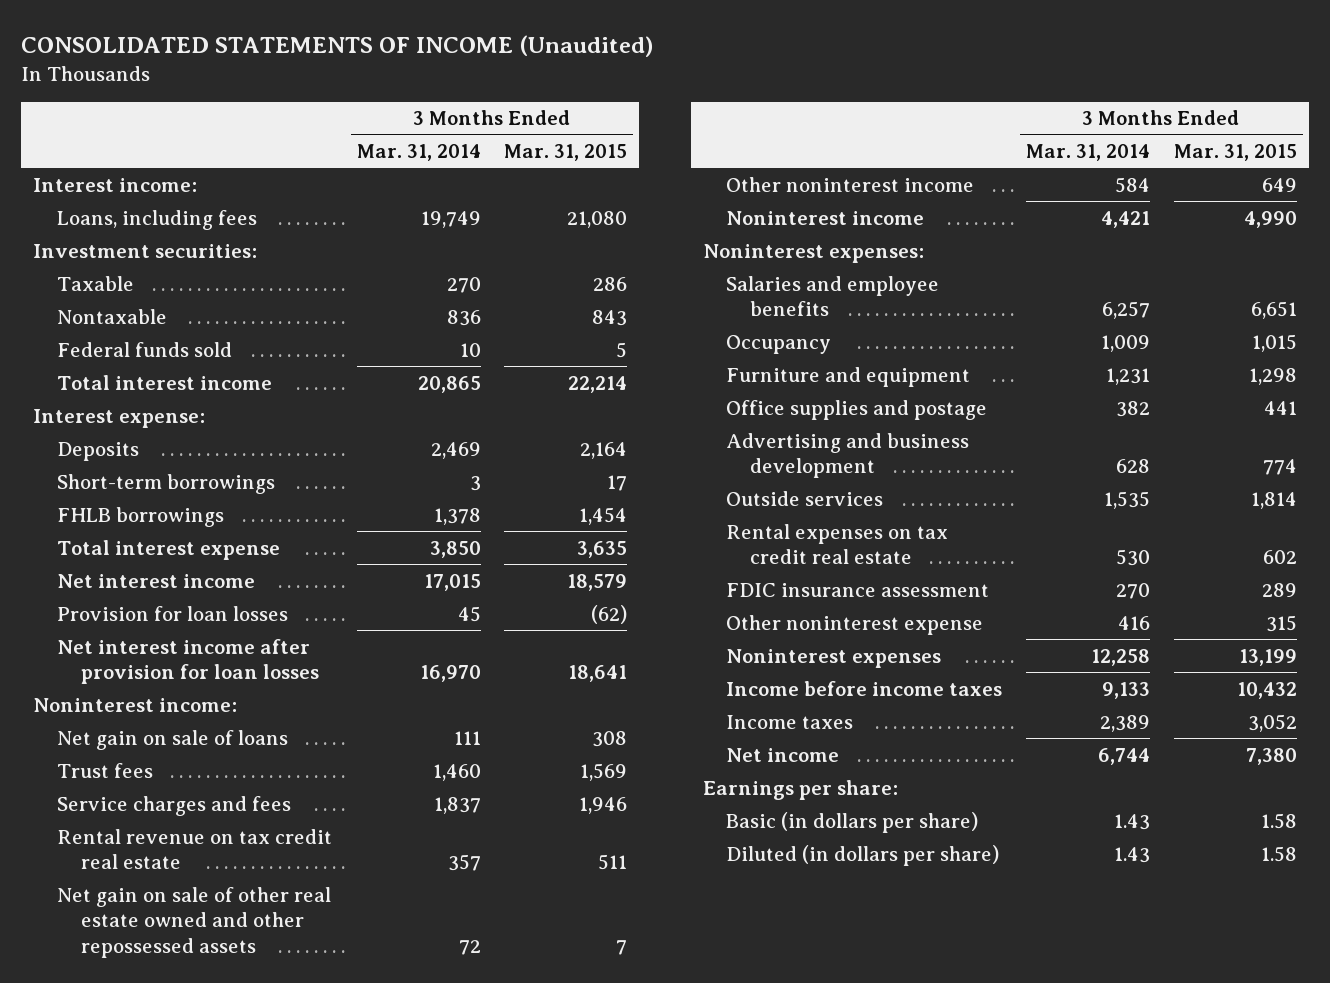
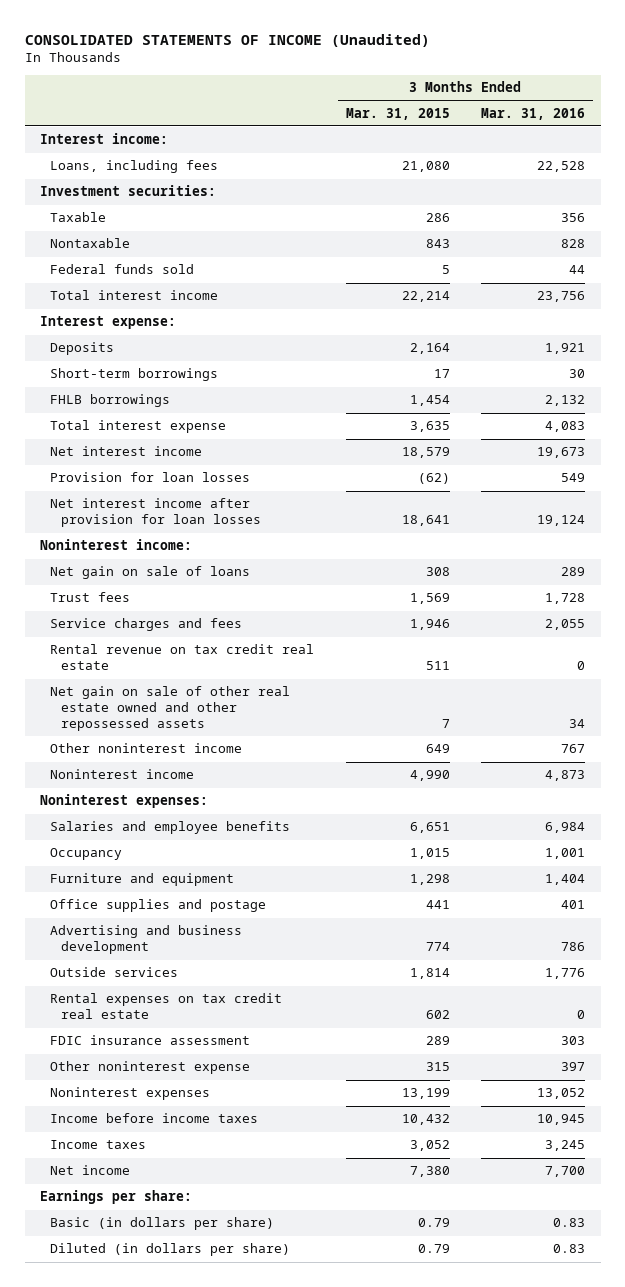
[356,143,481,161] Mar. 31, 2014 -> none
none -> [480,107,585,120] Mar. 31, 2016
[1260,812,1297,829] 1.58 -> [417,1218,450,1228] 0.79
[1260,845,1297,862] 1.58 -> [417,1244,450,1254] 0.79

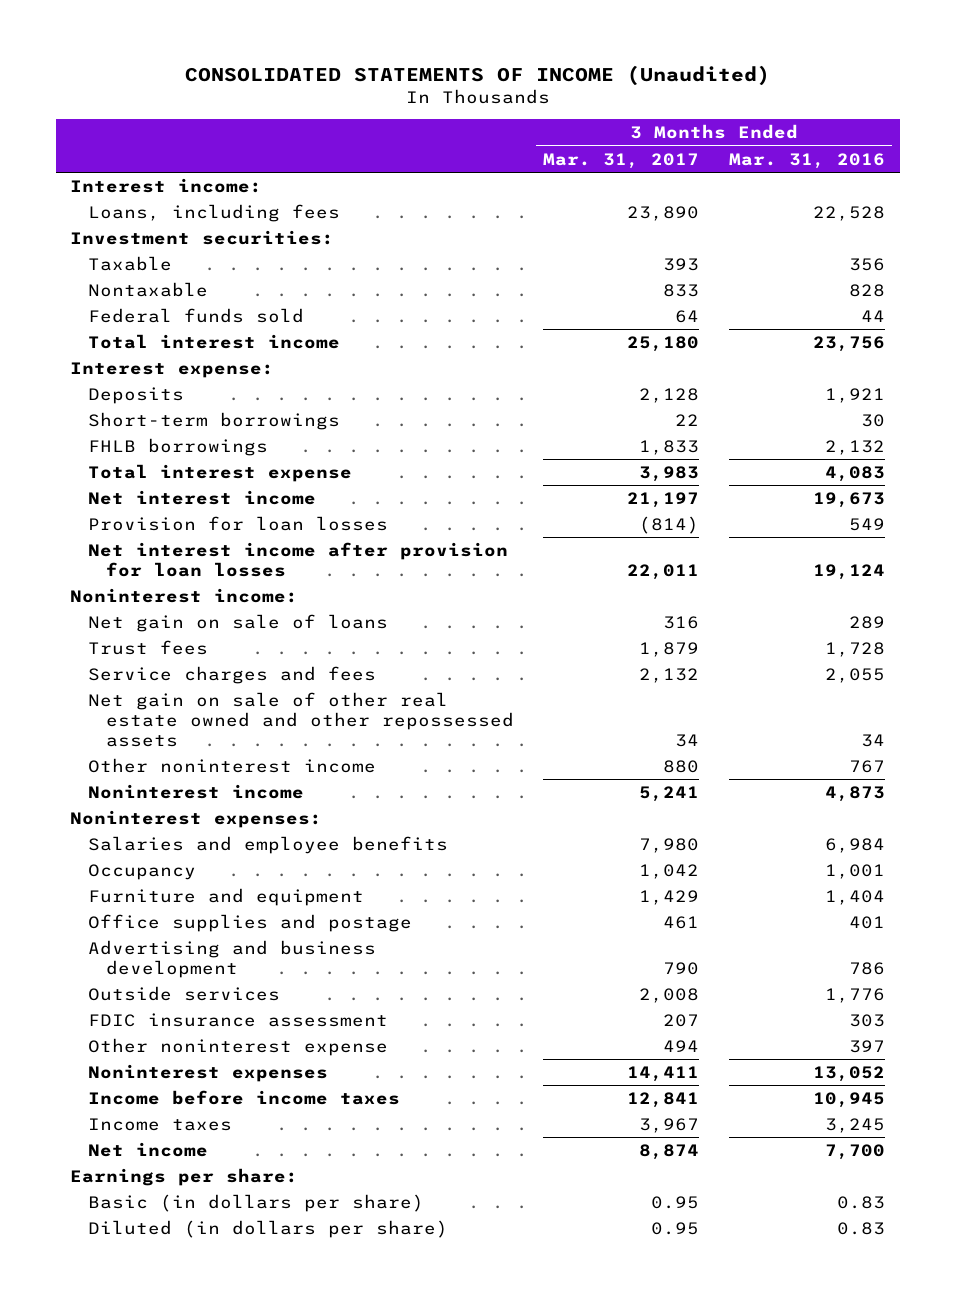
[345,107,450,120] Mar. 31, 2015 -> none
none -> [543,152,700,169] Mar. 31, 2017
[50,644,315,671] Rental revenue on tax credit real estate -> none
[50,993,283,1020] Rental expenses on tax credit real estate -> none

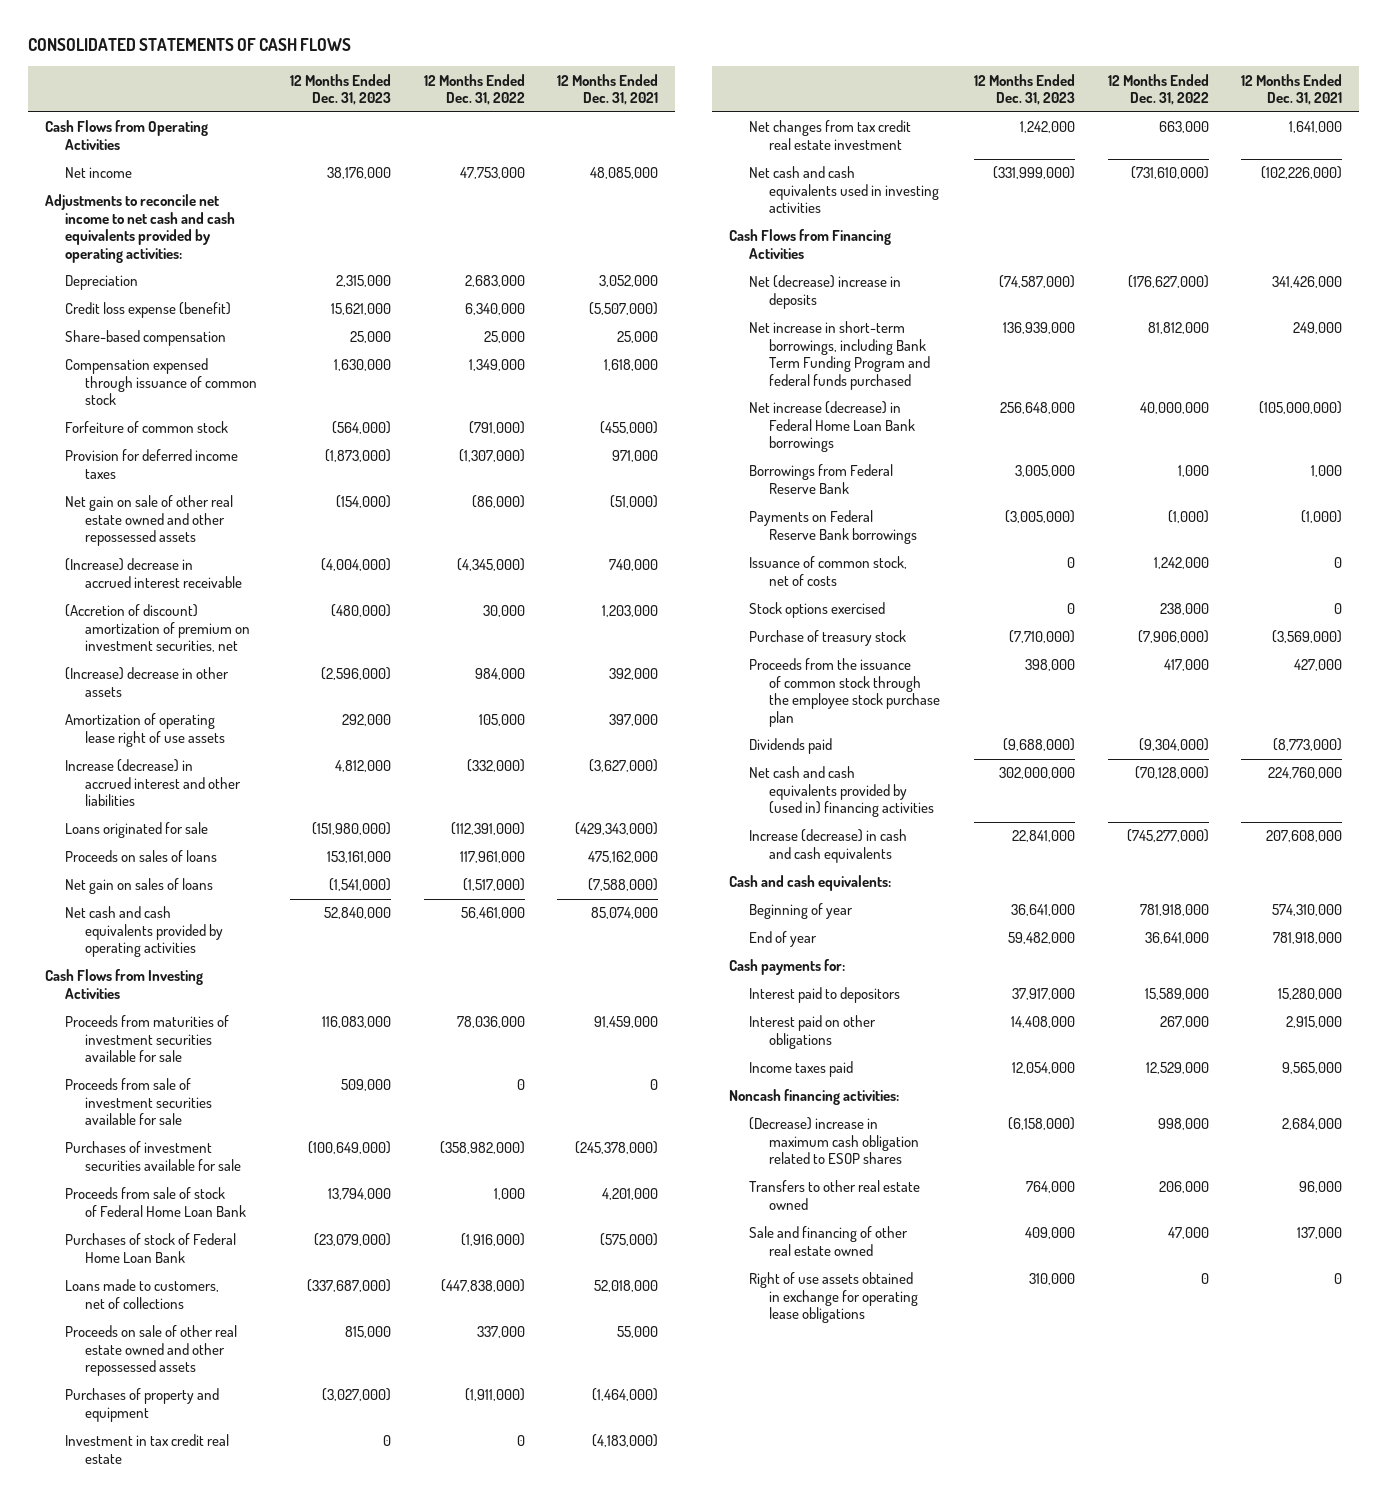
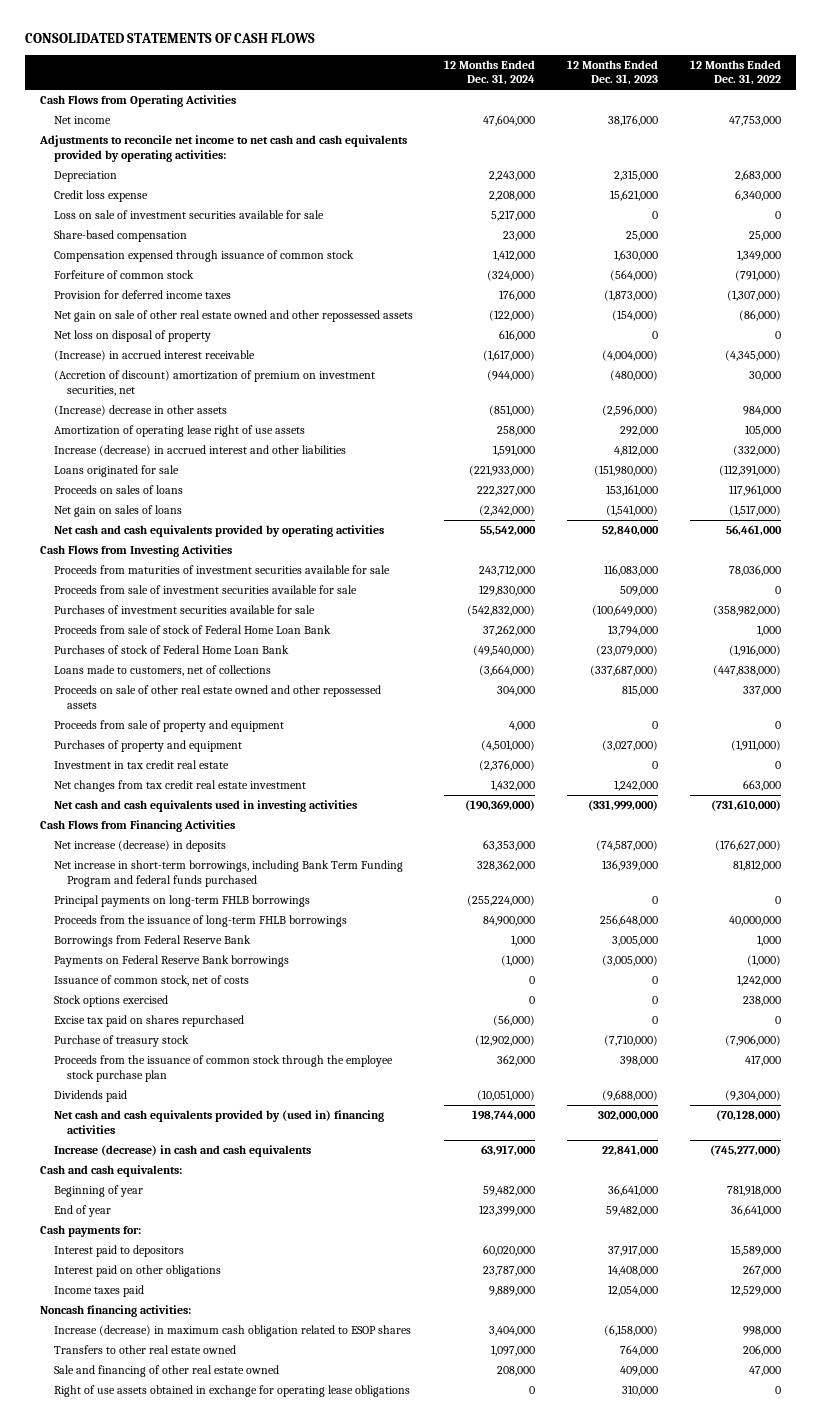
[557,73,659,106] 12 Months Ended Dec. 31, 2021 -> none
none -> [444,59,536,86] 12 Months Ended Dec. 31, 2024
[64,302,231,319] Credit loss expense (benefit) -> [53,190,148,203] Credit loss expense
none -> [53,210,324,220] Loss on sale of investment securities available for sale
none -> [53,330,211,343] Net loss on disposal of property
[64,558,242,588] (Increase) decrease in accrued interest receivable -> [53,350,255,362] (Increase) in accrued interest receivable
none -> [53,720,284,733] Proceeds from sale of property and equipment
[748,275,901,309] Net (decrease) increase in deposits -> [53,840,226,853] Net increase (decrease) in deposits
none -> [53,895,310,908] Principal payments on long-term FHLB borrowings
[748,401,915,453] Net increase (decrease) in Federal Home Loan Bank borrowings -> [53,915,347,928] Proceeds from the issuance of long-term FHLB borrowings
none -> [53,1015,244,1028] Excise tax paid on shares repurchased
[748,1117,919,1165] (Decrease) increase in maximum cash obligation related to ESOP shares -> [53,1325,411,1338] Increase (decrease) in maximum cash obligation related to ESOP shares

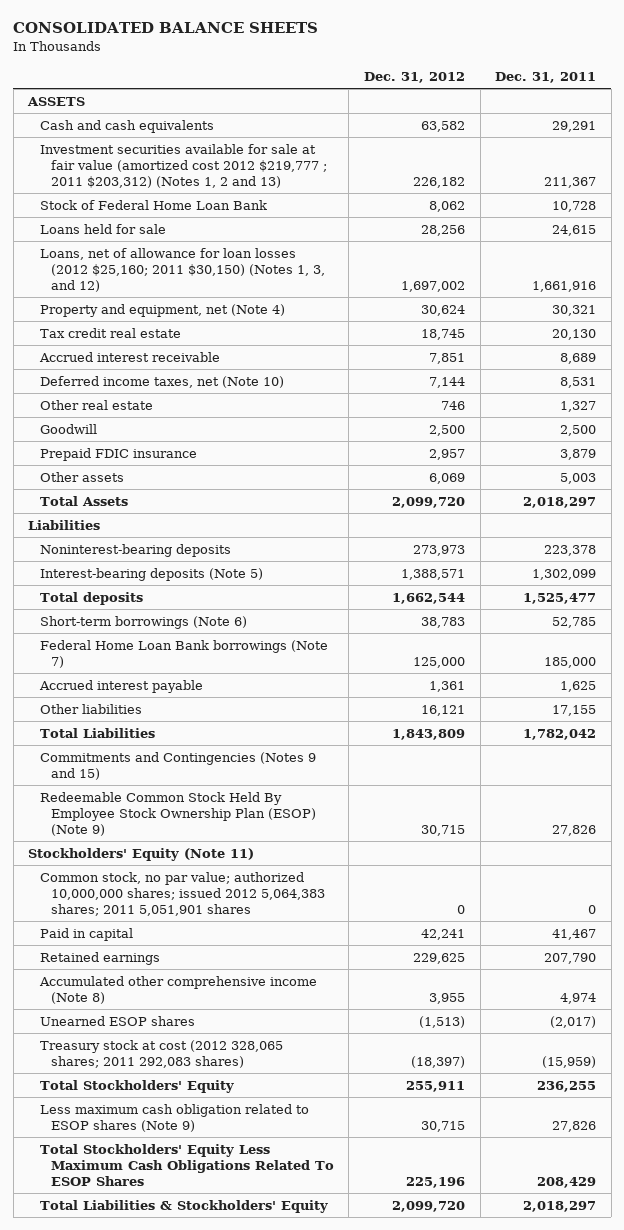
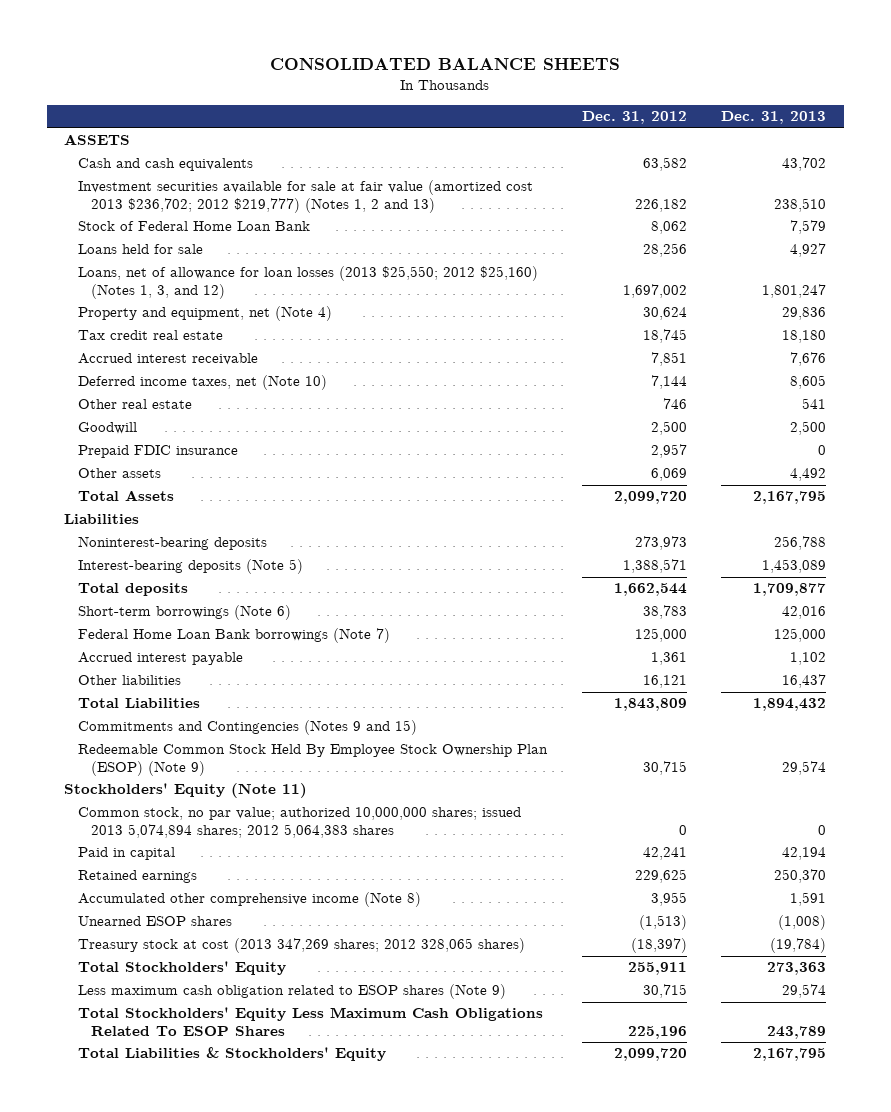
[495,71,597,83] Dec. 31, 2011 -> none
none -> [721,111,827,125] Dec. 31, 2013
[39,143,327,188] Investment securities available for sale at fair value (amortized cost 2012 $219,777 ; 2011 $203,312) (Notes 1, 2 and 13) -> [77,180,533,214] Investment securities available for sale at fair value (amortized cost 2013 $236,702; 2012 $219,777) (Notes 1, 2 and 13)
[39,247,325,292] Loans, net of allowance for loan losses (2012 $25,160; 2011 $30,150) (Notes 1, 3, and 12) -> [77,266,538,300] Loans, net of allowance for loan losses (2013 $25,550; 2012 $25,160) (Notes 1, 3, and 12)
[39,871,325,916] Common stock, no par value; authorized 10,000,000 shares; issued 2012 5,064,383 shares; 2011 5,051,901 shares -> [77,807,521,839] Common stock, no par value; authorized 10,000,000 shares; issued 2013 5,074,894 shares; 2012 5,064,383 shares
[39,1039,283,1068] Treasury stock at cost (2012 328,065 shares; 2011 292,083 shares) -> [77,938,525,954] Treasury stock at cost (2013 347,269 shares; 2012 328,065 shares)

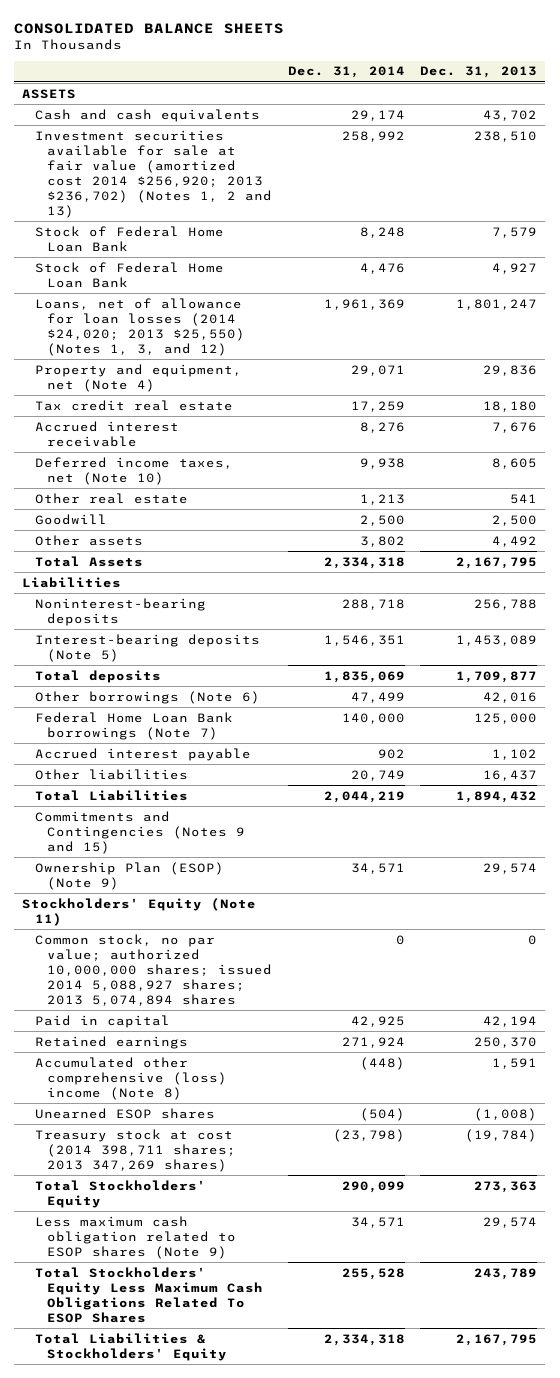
[581,111,687,125] Dec. 31, 2012 -> none
none -> [287,66,405,79] Dec. 31, 2014
[77,180,533,214] Investment securities available for sale at fair value (amortized cost 2013 $236,702; 2012 $219,777) (Notes 1, 2 and 13) -> [34,129,272,218] Investment securities available for sale at fair value (amortized cost 2014 $256,920; 2013 $236,702) (Notes 1, 2 and 13)
[77,244,203,255] Loans held for sale -> [34,261,224,288] Stock of Federal Home Loan Bank
[77,266,538,300] Loans, net of allowance for loan losses (2013 $25,550; 2012 $25,160) (Notes 1, 3, and 12) -> [34,297,245,356] Loans, net of allowance for loan losses (2014 $24,020; 2013 $25,550) (Notes 1, 3, and 12)
[77,445,238,459] Prepaid FDIC insurance -> none
[77,605,291,621] Short-term borrowings (Note 6) -> [34,690,260,704] Other borrowings (Note 6)
[77,744,548,777] Redeemable Common Stock Held By Employee Stock Ownership Plan (ESOP) (Note 9) -> [34,861,224,890] Ownership Plan (ESOP) (Note 9)
[77,807,521,839] Common stock, no par value; authorized 10,000,000 shares; issued 2013 5,074,894 shares; 2012 5,064,383 shares -> [34,933,272,1006] Common stock, no par value; authorized 10,000,000 shares; issued 2014 5,088,927 shares; 2013 5,074,894 shares
[77,892,421,908] Accumulated other comprehensive income (Note 8) -> [34,1056,227,1100] Accumulated other comprehensive (loss) income (Note 8)
[77,938,525,954] Treasury stock at cost (2013 347,269 shares; 2012 328,065 shares) -> [34,1128,236,1172] Treasury stock at cost (2014 398,711 shares; 2013 347,269 shares)

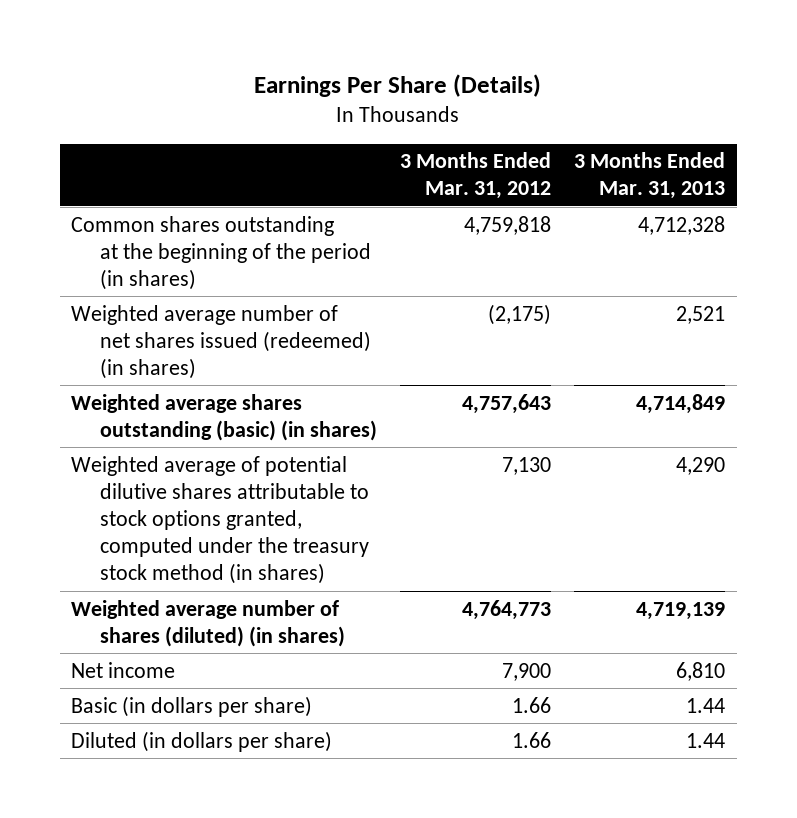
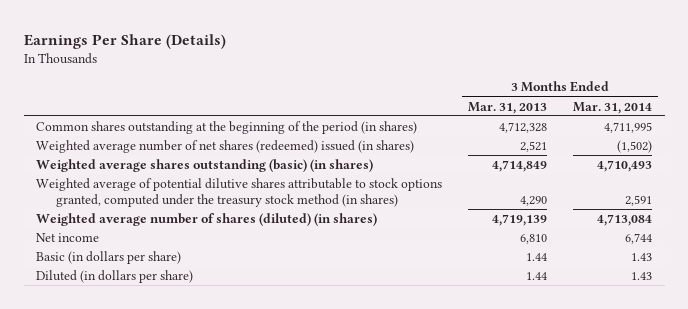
[400,152,552,200] 3 Months Ended Mar. 31, 2012 -> none
none -> [572,101,652,114] Mar. 31, 2014
[71,304,371,379] Weighted average number of net shares issued (redeemed) (in shares) -> [36,140,415,154] Weighted average number of net shares (redeemed) issued (in shares)

